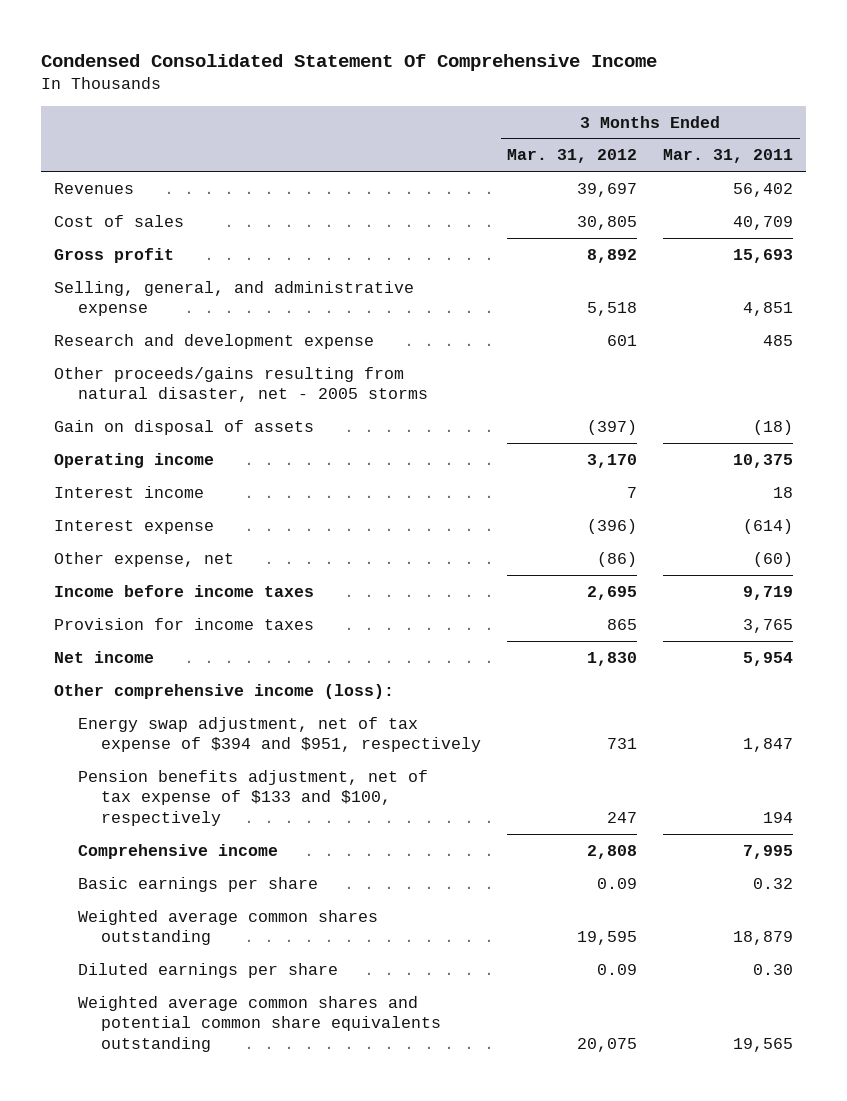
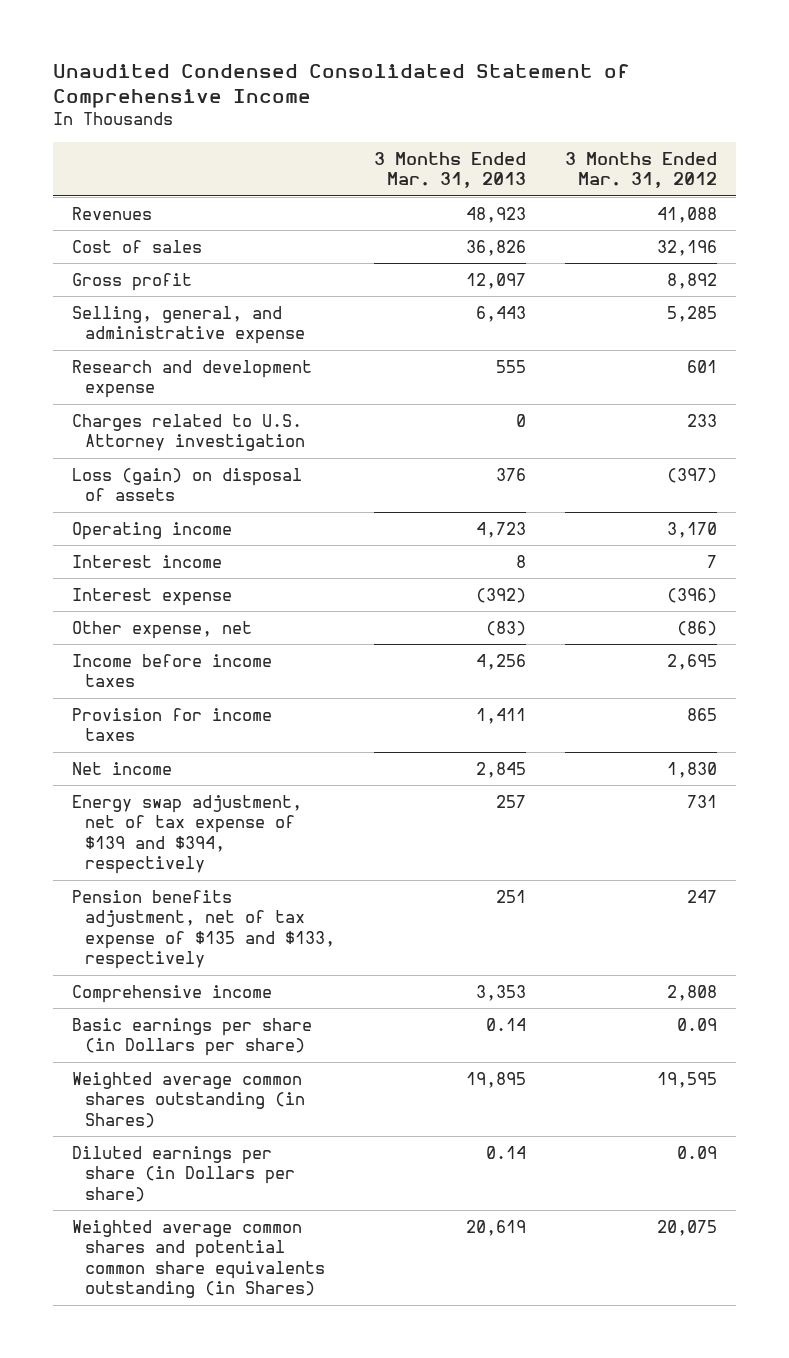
[41,53,658,71] Condensed Consolidated Statement Of Comprehensive Income -> [53,64,631,109] Unaudited Condensed Consolidated Statement of Comprehensive Income
[663,149,794,164] Mar. 31, 2011 -> none
none -> [373,151,526,189] 3 Months Ended Mar. 31, 2013
[577,182,638,197] 39,697 -> [656,206,717,223] 41,088
[577,215,638,230] 30,805 -> [656,239,717,256] 32,196
[587,302,638,317] 5,518 -> [666,305,717,322] 5,285
[54,366,428,403] Other proceeds/gains resulting from natural disaster, net - 2005 storms -> none
none -> [72,413,306,452] Charges related to U.S. Attorney investigation
[54,419,315,435] Gain on disposal of assets -> [72,467,303,502] Loss (gain) on disposal of assets
[54,683,395,699] Other comprehensive income (loss): -> none
[77,716,482,753] Energy swap adjustment, net of tax expense of $394 and $951, respectively -> [72,794,303,875] Energy swap adjustment, net of tax expense of $139 and $394, respectively
[77,769,428,827] Pension benefits adjustment, net of tax expense of $133 and $100, respectively -> [72,889,336,970] Pension benefits adjustment, net of tax expense of $135 and $133, respectively
[77,876,318,892] Basic earnings per share -> [72,1017,313,1057] Basic earnings per share (in Dollars per share)
[77,909,378,946] Weighted average common shares outstanding -> [72,1071,306,1128] Weighted average common shares outstanding (in Shares)
[77,962,338,978] Diluted earnings per share -> [72,1145,296,1202] Diluted earnings per share (in Dollars per share)
[77,995,442,1053] Weighted average common shares and potential common share equivalents outstanding -> [72,1219,326,1299] Weighted average common shares and potential common share equivalents outstanding (in Shares)

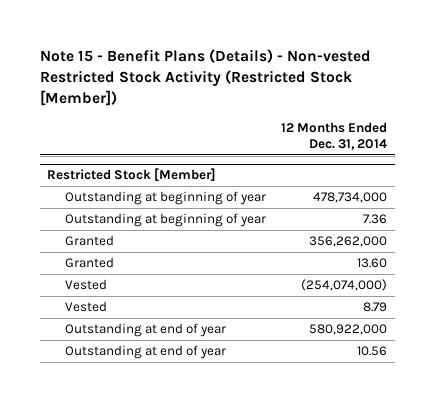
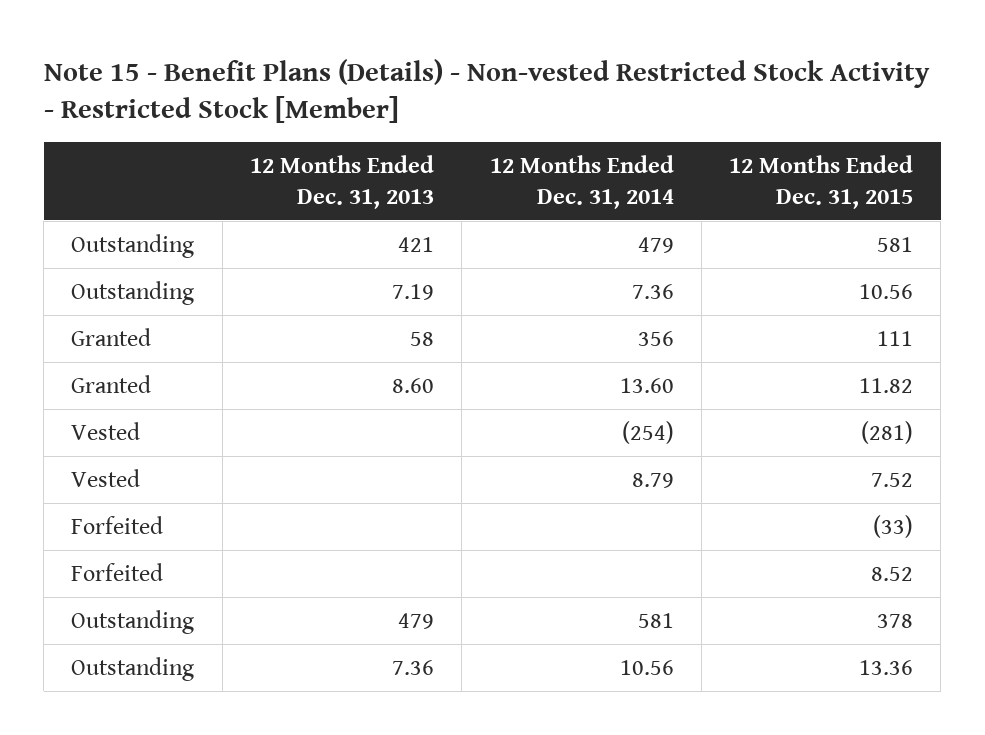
[39,48,371,107] Note 15 - Benefit Plans (Details) - Non-vested Restricted Stock Activity (Restricted Stock [Member]) -> [43,58,930,123] Note 15 - Benefit Plans (Details) - Non-vested Restricted Stock Activity - Restricted Stock [Member]
none -> [250,154,435,209] 12 Months Ended Dec. 31, 2013
none -> [729,154,914,209] 12 Months Ended Dec. 31, 2015
[47,168,217,182] Restricted Stock [Member] -> none
[64,191,266,206] Outstanding at beginning of year -> [71,234,195,259] Outstanding
[313,192,388,204] 478,734,000 -> [637,237,674,254] 479
[64,213,266,228] Outstanding at beginning of year -> [71,281,195,306] Outstanding
[309,236,388,248] 356,262,000 -> [637,331,674,347] 356
[301,279,388,292] (254,074,000) -> [621,421,674,445] (254)
none -> [71,516,164,535] Forfeited
none -> [71,563,164,582] Forfeited
[64,323,226,338] Outstanding at end of year -> [71,610,195,635] Outstanding
[309,324,388,336] 580,922,000 -> [637,613,674,629] 581
[64,345,226,360] Outstanding at end of year -> [71,657,195,682] Outstanding

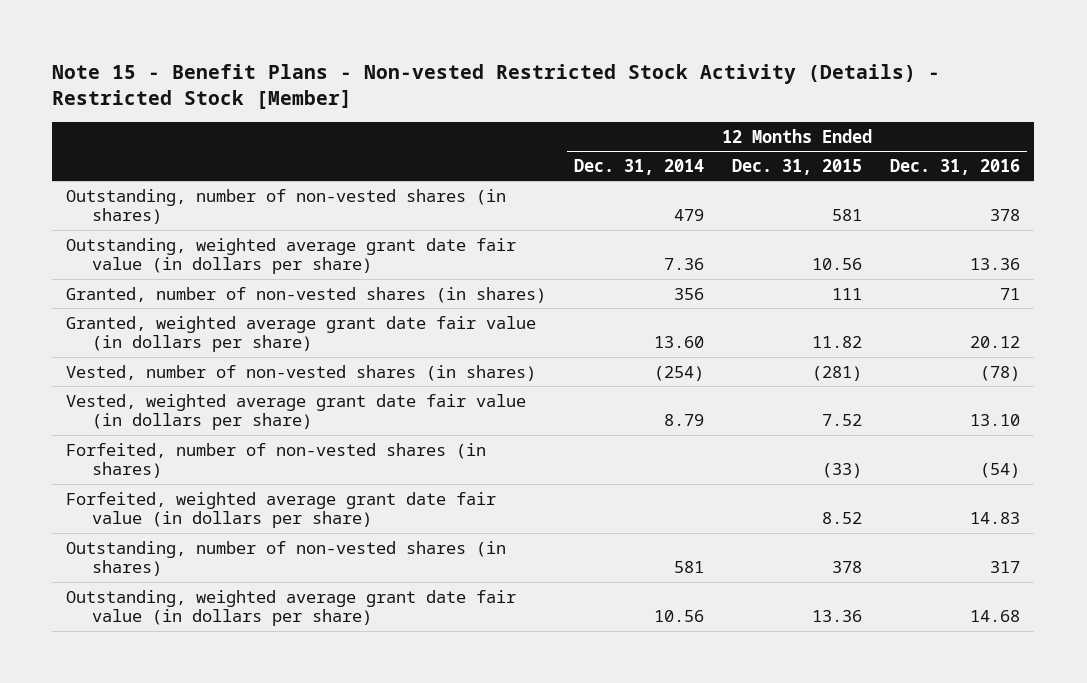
[43,58,930,123] Note 15 - Benefit Plans (Details) - Non-vested Restricted Stock Activity - Restricted Stock [Member] -> [52,63,941,110] Note 15 - Benefit Plans - Non-vested Restricted Stock Activity (Details) - Restricted Stock [Member]
[250,154,435,209] 12 Months Ended Dec. 31, 2013 -> none
none -> [890,158,1021,175] Dec. 31, 2016
[71,234,195,259] Outstanding -> [66,188,507,225] Outstanding, number of non-vested shares (in shares)
[71,281,195,306] Outstanding -> [66,237,517,275] Outstanding, weighted average grant date fair value (in dollars per share)
[71,328,152,347] Granted -> [66,286,547,303] Granted, number of non-vested shares (in shares)
[71,375,152,394] Granted -> [66,315,537,353] Granted, weighted average grant date fair value (in dollars per share)
[71,422,141,441] Vested -> [66,364,537,381] Vested, number of non-vested shares (in shares)
[71,469,141,488] Vested -> [66,393,527,431] Vested, weighted average grant date fair value (in dollars per share)
[71,516,164,535] Forfeited -> [66,442,487,479] Forfeited, number of non-vested shares (in shares)
[71,563,164,582] Forfeited -> [66,491,497,529] Forfeited, weighted average grant date fair value (in dollars per share)
[71,610,195,635] Outstanding -> [66,540,507,577] Outstanding, number of non-vested shares (in shares)
[71,657,195,682] Outstanding -> [66,589,517,627] Outstanding, weighted average grant date fair value (in dollars per share)

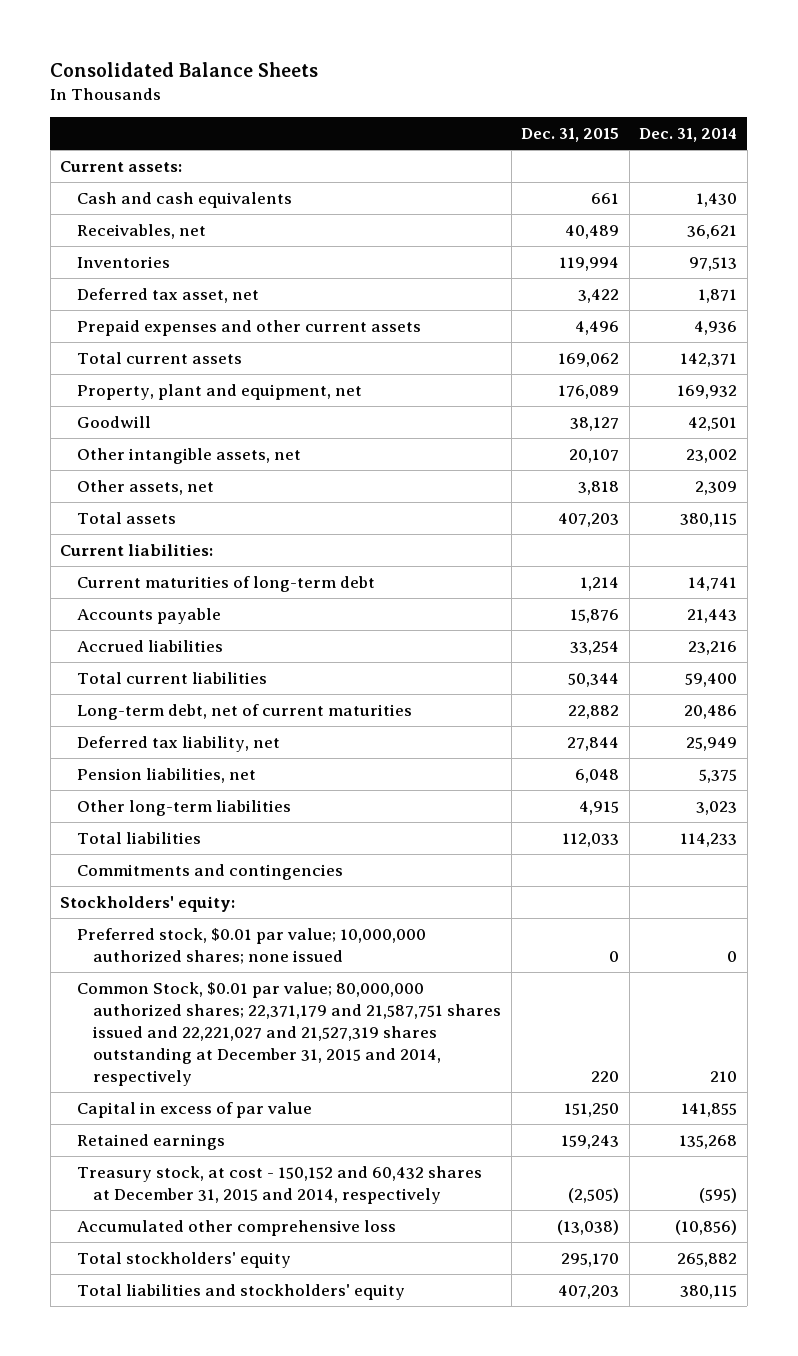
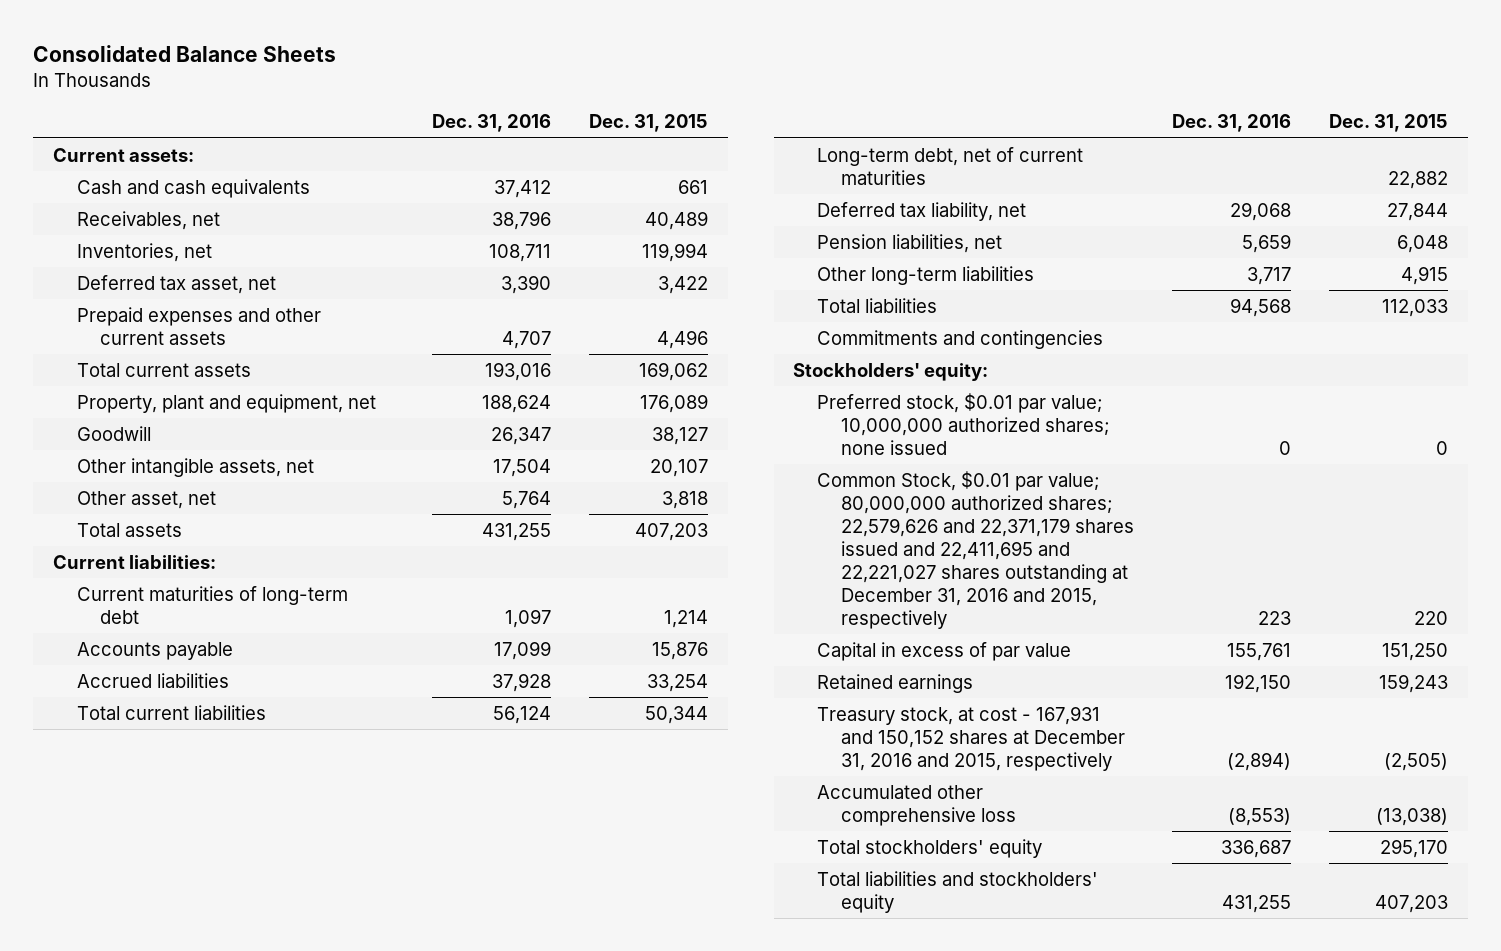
[639,128,738,143] Dec. 31, 2014 -> none
none -> [431,114,551,133] Dec. 31, 2016
[76,256,170,269] Inventories -> [76,242,212,262] Inventories, net
[76,480,214,496] Other assets, net -> [76,490,216,509] Other asset, net
[76,982,501,1086] Common Stock, $0.01 par value; 80,000,000 authorized shares; 22,371,179 and 21,587,751 shares issued and 22,221,027 and 21,527,319 shares outstanding at December 31, 2015 and 2014, respectively -> [816,470,1134,629] Common Stock, $0.01 par value; 80,000,000 authorized shares; 22,579,626 and 22,371,179 shares issued and 22,411,695 and 22,221,027 shares outstanding at December 31, 2016 and 2015, respectively
[76,1166,482,1204] Treasury stock, at cost - 150,152 and 60,432 shares at December 31, 2015 and 2014, respectively -> [816,705,1125,771] Treasury stock, at cost - 167,931 and 150,152 shares at December 31, 2016 and 2015, respectively

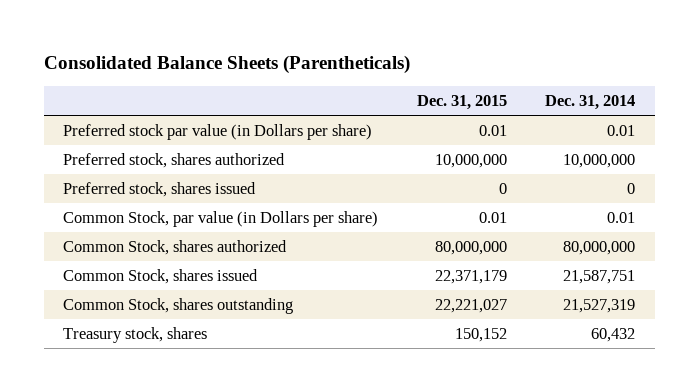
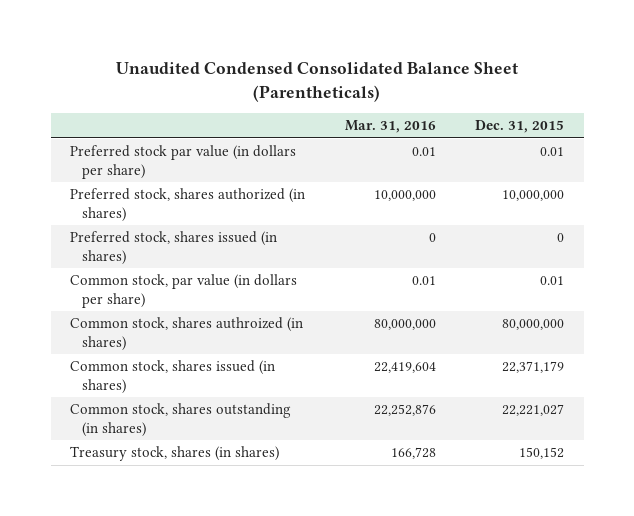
[44,55,411,75] Consolidated Balance Sheets (Parentheticals) -> [116,62,519,102] Unaudited Condensed Consolidated Balance Sheet (Parentheticals)
[545,94,636,110] Dec. 31, 2014 -> none
none -> [344,120,436,134] Mar. 31, 2016
[63,123,373,140] Preferred stock par value (in Dollars per share) -> [70,145,297,179] Preferred stock par value (in dollars per share)
[63,152,286,168] Preferred stock, shares authorized -> [70,188,306,222] Preferred stock, shares authorized (in shares)
[63,181,257,197] Preferred stock, shares issued -> [70,231,278,265] Preferred stock, shares issued (in shares)
[63,210,379,227] Common Stock, par value (in Dollars per share) -> [70,274,298,308] Common stock, par value (in dollars per share)
[63,239,288,255] Common Stock, shares authorized -> [70,317,304,351] Common stock, shares authroized (in shares)
[63,268,259,284] Common Stock, shares issued -> [70,360,276,394] Common stock, shares issued (in shares)
[63,297,294,314] Common Stock, shares outstanding -> [70,403,292,437] Common stock, shares outstanding (in shares)
[63,326,208,343] Treasury stock, shares -> [70,446,280,462] Treasury stock, shares (in shares)

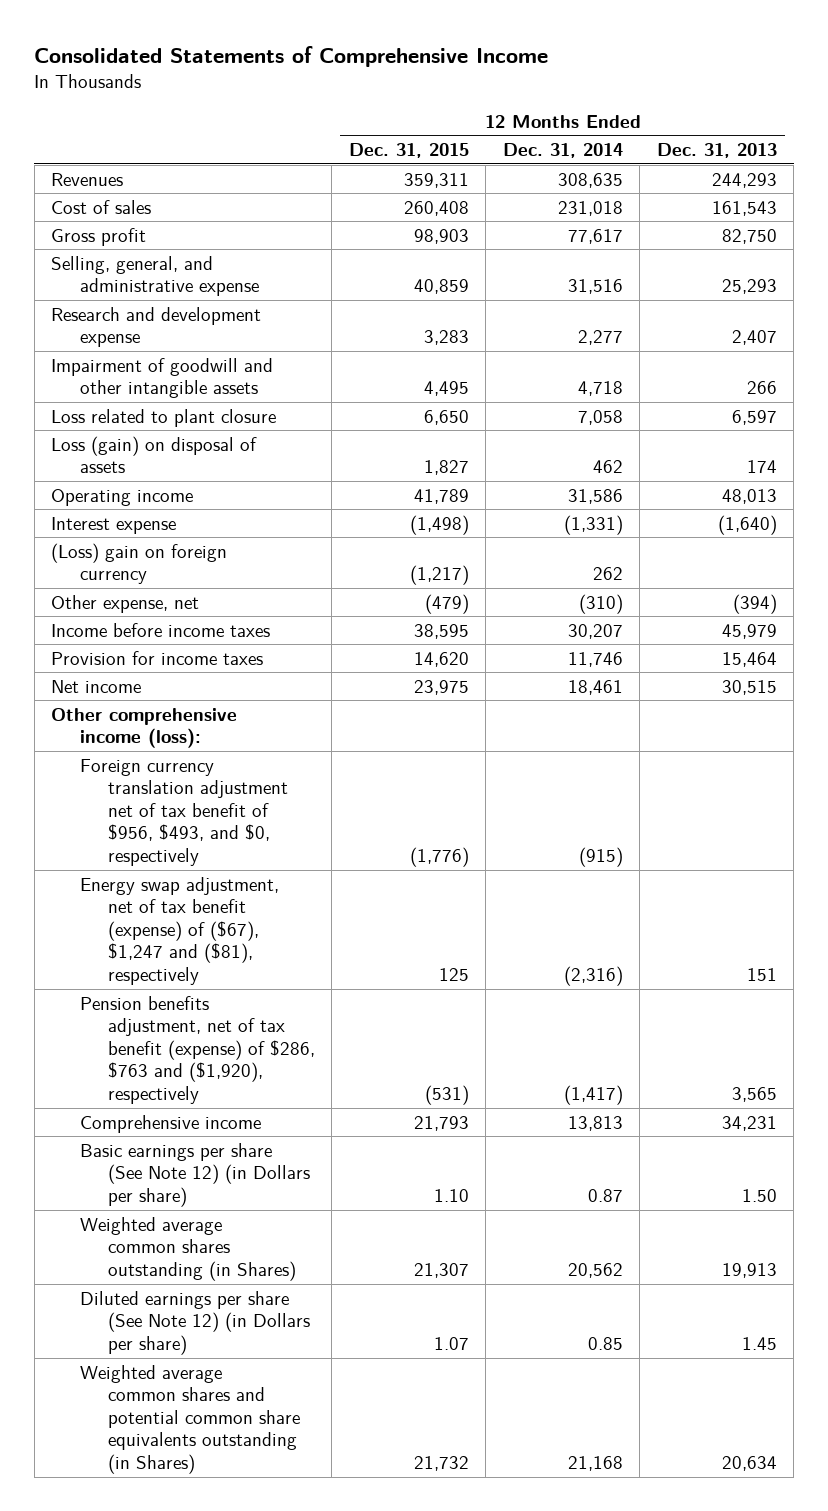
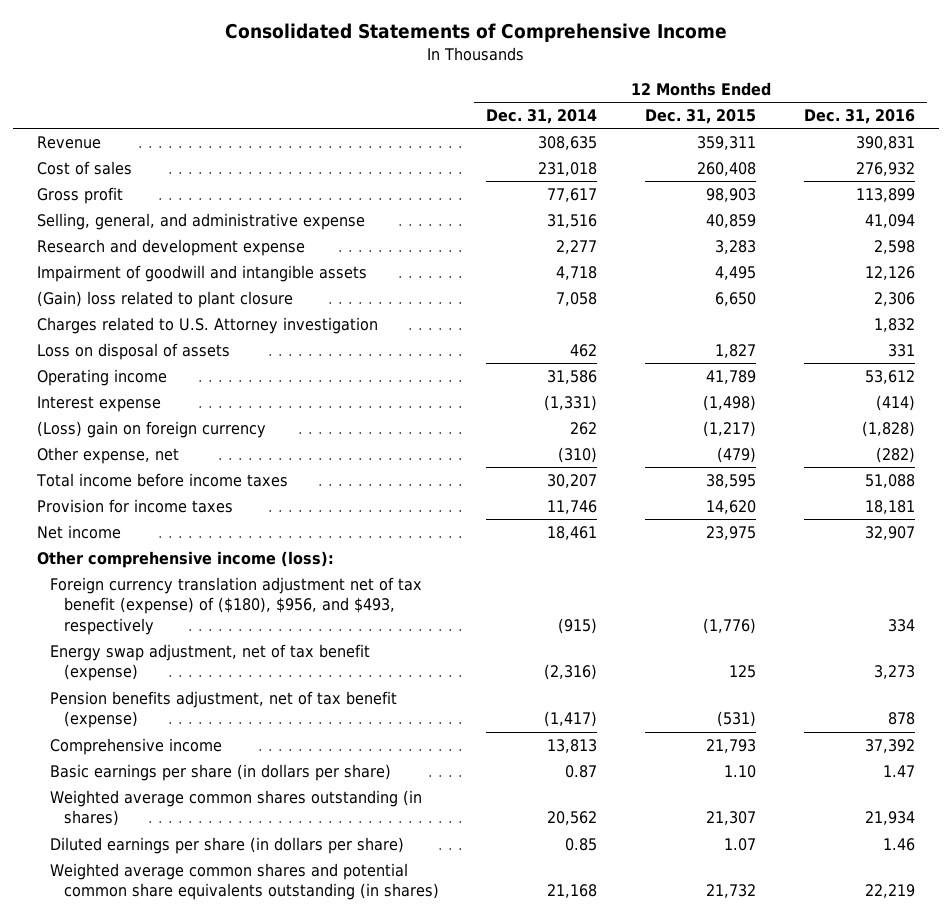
[656,142,777,158] Dec. 31, 2013 -> none
none -> [804,109,916,125] Dec. 31, 2016
[51,172,124,186] Revenues -> [37,135,102,149] Revenue
[51,357,274,399] Impairment of goodwill and other intangible assets -> [37,264,368,282] Impairment of goodwill and intangible assets
[51,408,277,427] Loss related to plant closure -> [37,290,294,308] (Gain) loss related to plant closure
none -> [37,316,379,334] Charges related to U.S. Attorney investigation
[51,435,258,474] Loss (gain) on disposal of assets -> [37,342,231,360] Loss on disposal of assets
[51,622,271,637] Income before income taxes -> [36,472,289,487] Total income before income taxes
[79,758,288,866] Foreign currency translation adjustment net of tax benefit of $956, $493, and $0, respectively -> [50,576,423,635] Foreign currency translation adjustment net of tax benefit (expense) of ($180), $956, and $493, respectively
[79,876,279,985] Energy swap adjustment, net of tax benefit (expense) of ($67), $1,247 and ($81), respectively -> [50,643,371,682] Energy swap adjustment, net of tax benefit (expense)
[79,995,315,1104] Pension benefits adjustment, net of tax benefit (expense) of $286, $763 and ($1,920), respectively -> [50,690,398,729] Pension benefits adjustment, net of tax benefit (expense)
[79,1142,310,1207] Basic earnings per share (See Note 12) (in Dollars per share) -> [50,763,392,781] Basic earnings per share (in dollars per share)
[79,1216,296,1281] Weighted average common shares outstanding (in Shares) -> [50,789,423,827] Weighted average common shares outstanding (in shares)
[79,1290,310,1355] Diluted earnings per share (See Note 12) (in Dollars per share) -> [50,836,405,854] Diluted earnings per share (in dollars per share)
[79,1364,300,1474] Weighted average common shares and potential common share equivalents outstanding (in Shares) -> [50,862,439,901] Weighted average common shares and potential common share equivalents outstanding (in shares)

